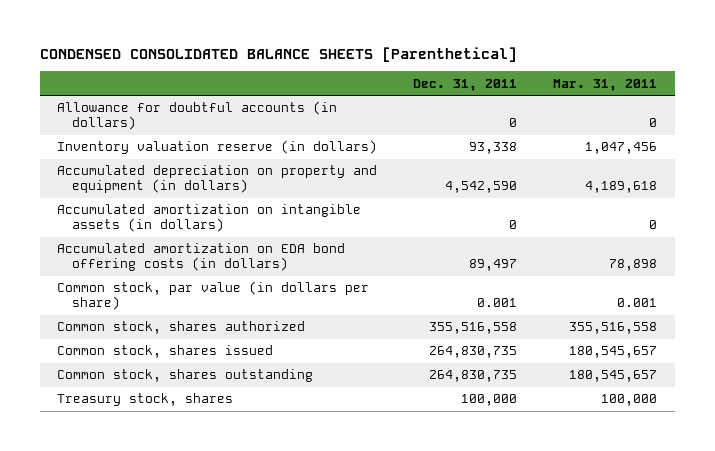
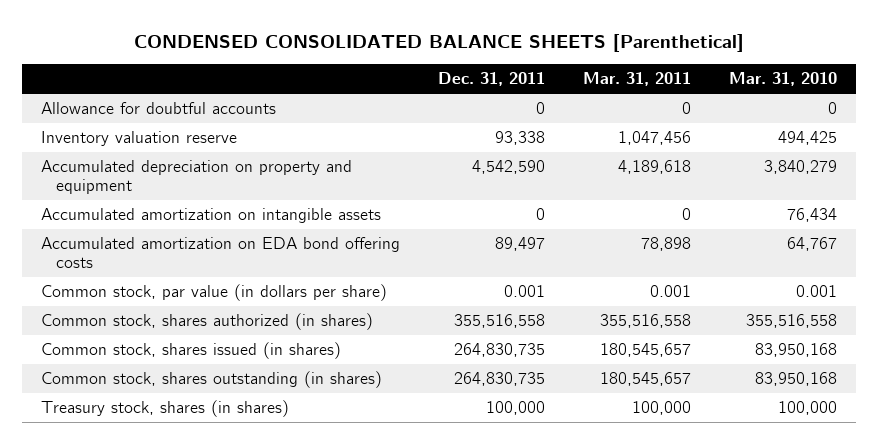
none -> [729,72,838,87] Mar. 31, 2010
[57,101,338,131] Allowance for doubtful accounts (in dollars) -> [41,102,277,115] Allowance for doubtful accounts
[57,140,378,155] Inventory valuation reserve (in dollars) -> [41,131,238,147] Inventory valuation reserve
[57,165,378,194] Accumulated depreciation on property and equipment (in dollars) -> [41,160,353,195] Accumulated depreciation on property and equipment
[57,204,362,233] Accumulated amortization on intangible assets (in dollars) -> [41,208,382,224] Accumulated amortization on intangible assets
[57,243,346,272] Accumulated amortization on EDA bond offering costs (in dollars) -> [41,237,401,269] Accumulated amortization on EDA bond offering costs
[57,321,306,335] Common stock, shares authorized -> [41,313,374,331] Common stock, shares authorized (in shares)
[57,345,274,359] Common stock, shares issued -> [41,342,342,360] Common stock, shares issued (in shares)
[57,369,314,383] Common stock, shares outstanding -> [41,371,383,389] Common stock, shares outstanding (in shares)
[57,393,234,407] Treasury stock, shares -> [41,400,290,418] Treasury stock, shares (in shares)

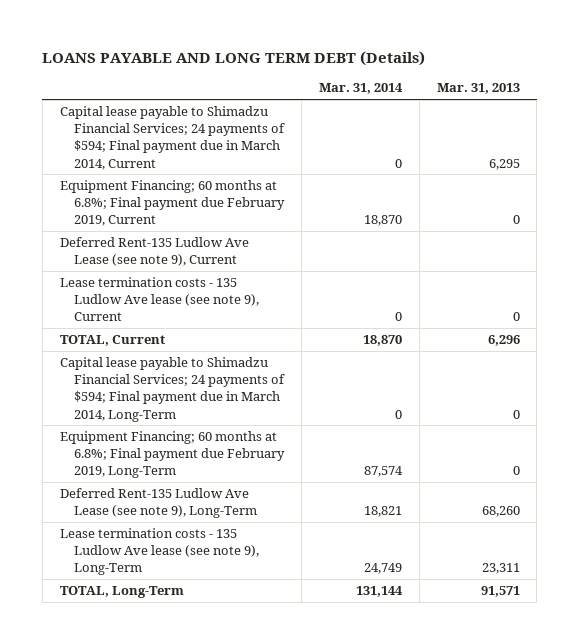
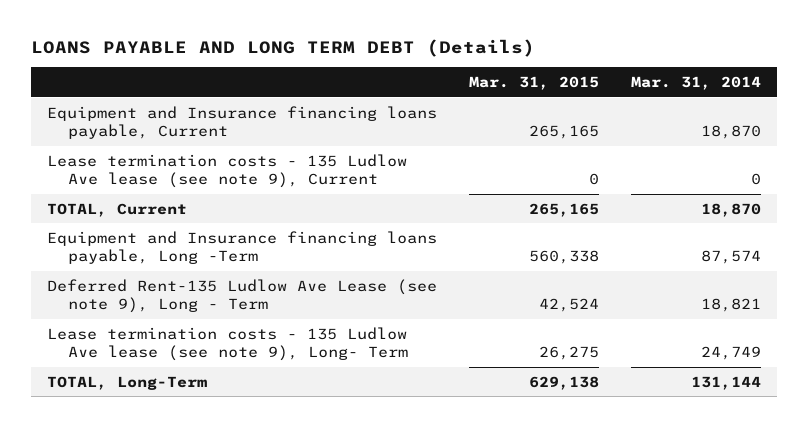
[436,83,520,95] Mar. 31, 2013 -> none
none -> [468,76,599,91] Mar. 31, 2015
[59,106,285,170] Capital lease payable to Shimadzu Financial Services; 24 payments of $594; Final payment due in March 2014, Current -> none
[59,237,249,267] Deferred Rent-135 Ludlow Ave Lease (see note 9), Current -> none
[59,180,285,227] Equipment Financing; 60 months at 6.8%; Final payment due February 2019, Current -> [46,105,437,140] Equipment and Insurance financing loans payable, Current
[59,357,285,422] Capital lease payable to Shimadzu Financial Services; 24 payments of $594; Final payment due in March 2014, Long-Term -> none
[59,431,285,479] Equipment Financing; 60 months at 6.8%; Final payment due February 2019, Long-Term -> [46,230,437,265] Equipment and Insurance financing loans payable, Long -Term
[59,488,257,519] Deferred Rent-135 Ludlow Ave Lease (see note 9), Long-Term -> [46,278,437,314] Deferred Rent-135 Ludlow Ave Lease (see note 9), Long - Term
[59,528,259,576] Lease termination costs - 135 Ludlow Ave lease (see note 9), Long-Term -> [46,326,408,362] Lease termination costs - 135 Ludlow Ave lease (see note 9), Long- Term

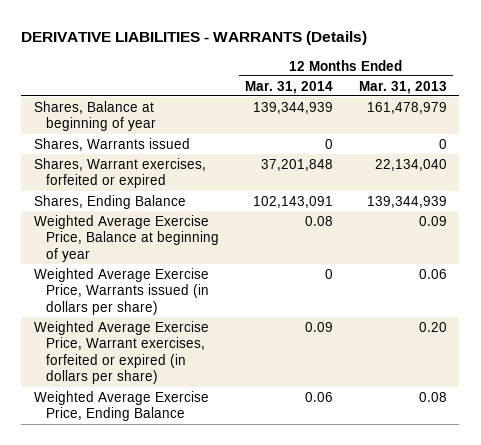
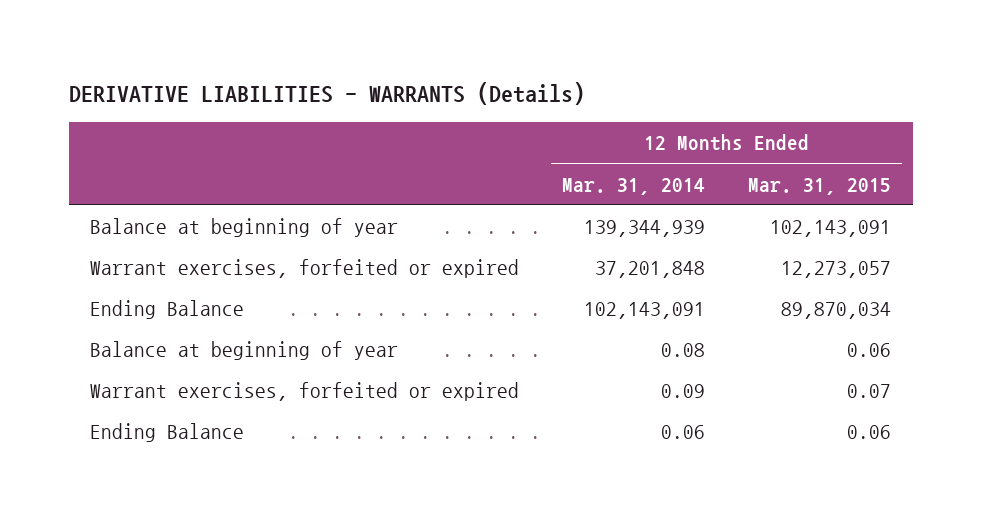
[358,80,447,94] Mar. 31, 2013 -> none
none -> [748,177,892,195] Mar. 31, 2015
[33,137,190,151] Shares, Warrants issued -> none
[33,267,210,315] Weighted Average Exercise Price, Warrants issued (in dollars per share) -> none
[33,100,157,132] Shares, Balance at beginning of year -> [90,218,399,238] Balance at beginning of year
[33,157,206,189] Shares, Warrant exercises, forfeited or expired -> [90,259,520,279] Warrant exercises, forfeited or expired
[33,194,186,209] Shares, Ending Balance -> [90,300,245,320] Ending Balance
[33,214,220,262] Weighted Average Exercise Price, Balance at beginning of year -> [90,341,399,361] Balance at beginning of year
[33,320,209,385] Weighted Average Exercise Price, Warrant exercises, forfeited or expired (in dollars per share) -> [90,382,520,402] Warrant exercises, forfeited or expired
[33,390,209,422] Weighted Average Exercise Price, Ending Balance -> [90,423,245,443] Ending Balance

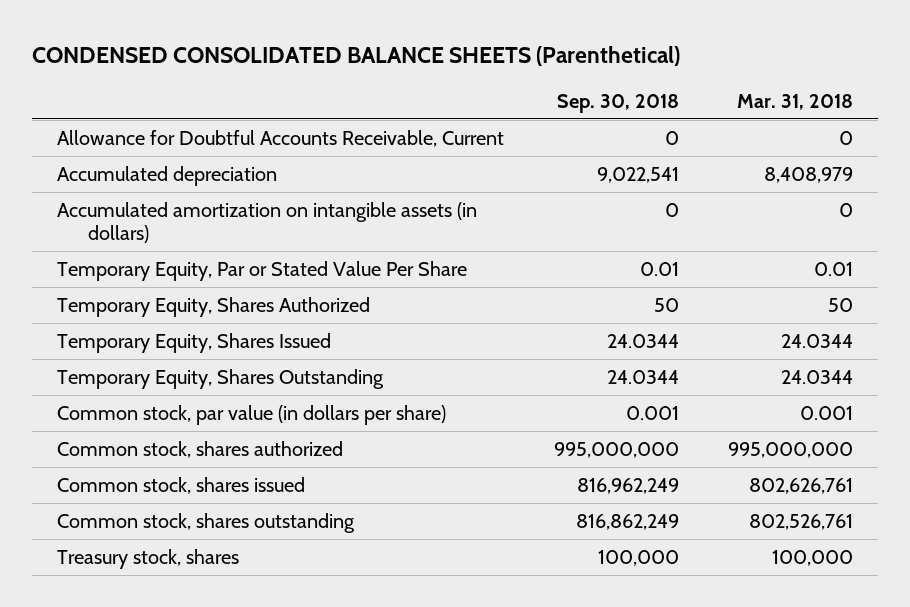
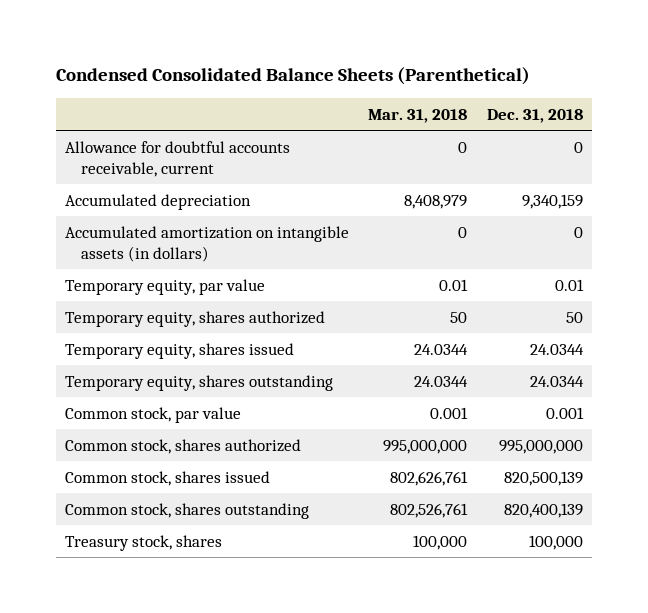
[32,46,681,67] CONDENSED CONSOLIDATED BALANCE SHEETS (Parenthetical) -> [55,67,530,86] Condensed Consolidated Balance Sheets (Parenthetical)
[556,94,679,114] Sep. 30, 2018 -> none
none -> [486,108,583,123] Dec. 31, 2018
[56,129,504,147] Allowance for Doubtful Accounts Receivable, Current -> [65,140,291,177] Allowance for doubtful accounts receivable, current
[56,260,467,281] Temporary Equity, Par or Stated Value Per Share -> [65,278,266,295] Temporary equity, par value
[56,296,370,317] Temporary Equity, Shares Authorized -> [65,310,326,327] Temporary equity, shares authorized
[56,332,331,353] Temporary Equity, Shares Issued -> [65,342,295,359] Temporary equity, shares issued
[56,368,384,389] Temporary Equity, Shares Outstanding -> [65,374,334,391] Temporary equity, shares outstanding
[56,404,446,425] Common stock, par value (in dollars per share) -> [65,406,242,423] Common stock, par value

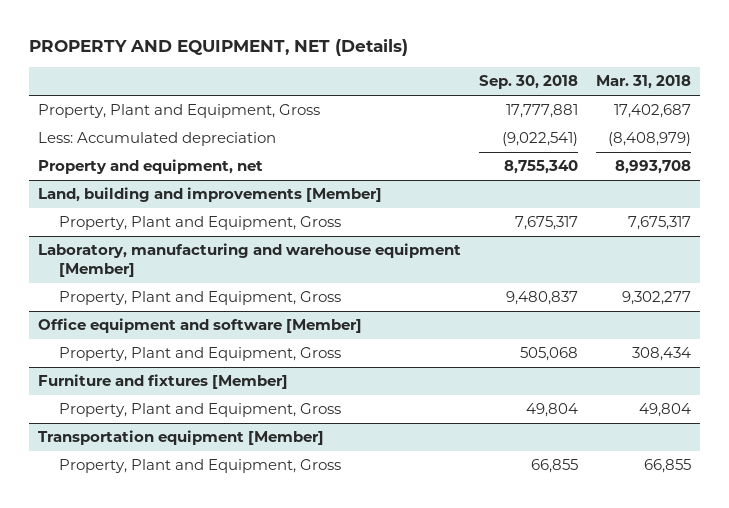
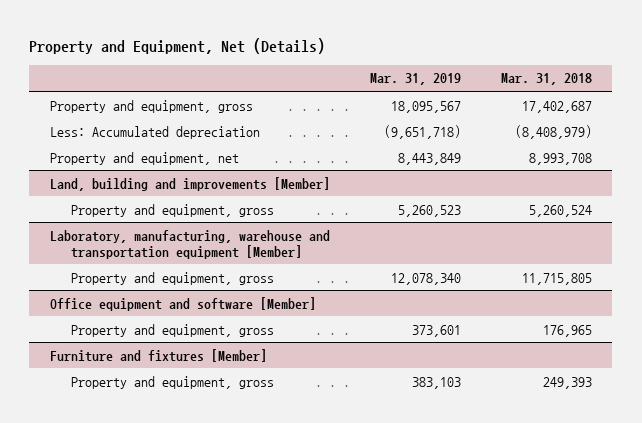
[28,38,408,56] PROPERTY AND EQUIPMENT, NET (Details) -> [29,37,326,54] Property and Equipment, Net (Details)
[479,75,579,90] Sep. 30, 2018 -> none
none -> [369,73,461,86] Mar. 31, 2019
[37,104,320,119] Property, Plant and Equipment, Gross -> [49,99,253,113] Property and equipment, gross
[59,216,342,231] Property, Plant and Equipment, Gross -> [71,203,275,217] Property and equipment, gross
[628,216,692,231] 7,675,317 -> [529,204,593,217] 5,260,524
[37,243,461,277] Laboratory, manufacturing and warehouse equipment [Member] -> [49,229,330,259] Laboratory, manufacturing, warehouse and transportation equipment [Member]
[59,291,342,306] Property, Plant and Equipment, Gross -> [71,271,275,285] Property and equipment, gross
[622,291,692,306] 9,302,277 -> [522,272,593,285] 11,715,805
[59,347,342,362] Property, Plant and Equipment, Gross -> [71,323,275,337] Property and equipment, gross
[632,347,692,362] 308,434 -> [543,324,593,337] 176,965
[37,430,324,446] Transportation equipment [Member] -> none
[59,459,342,474] Property, Plant and Equipment, Gross -> none
[59,403,342,418] Property, Plant and Equipment, Gross -> [71,375,275,389] Property and equipment, gross
[639,403,692,418] 49,804 -> [543,376,593,389] 249,393

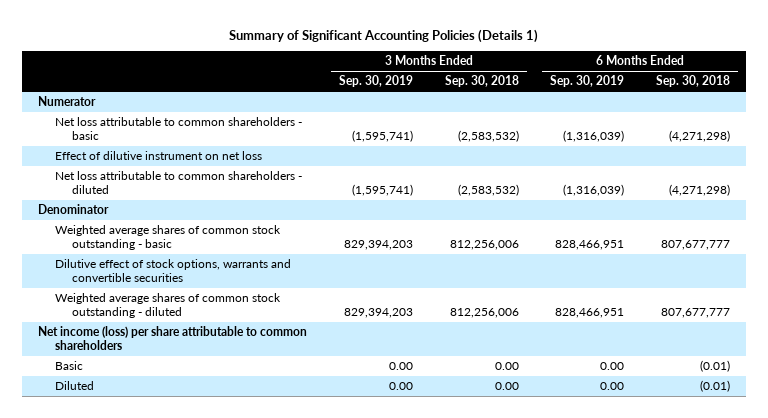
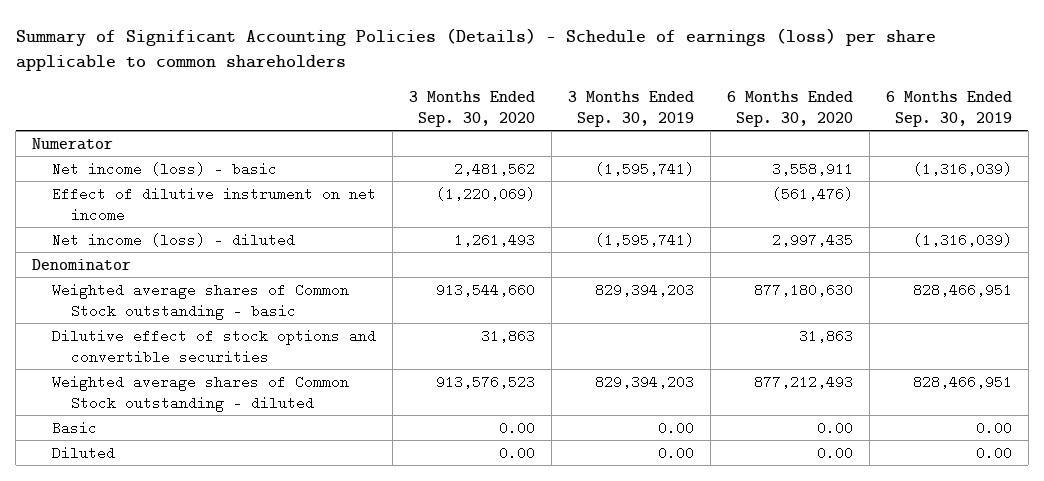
[229,28,539,43] Summary of Significant Accounting Policies (Details 1) -> [15,27,936,72] Summary of Significant Accounting Policies (Details) - Schedule of earnings (loss) per share applicable to common shareholders
[444,75,519,88] Sep. 30, 2018 -> none
[656,75,731,88] Sep. 30, 2018 -> none
none -> [408,90,535,127] 3 Months Ended Sep. 30, 2020
none -> [726,90,853,127] 6 Months Ended Sep. 30, 2020
[54,117,302,141] Net loss attributable to common shareholders - basic -> [51,161,277,176] Net income (loss) - basic
[54,151,262,161] Effect of dilutive instrument on net loss -> [51,186,376,222] Effect of dilutive instrument on net income
[54,171,302,195] Net loss attributable to common shareholders - diluted -> [51,232,295,247] Net income (loss) - diluted
[37,326,307,351] Net income (loss) per share attributable to common shareholders -> none
[54,225,281,251] Weighted average shares of common stock outstanding - basic -> [51,282,349,320] Weighted average shares of Common Stock outstanding - basic
[54,259,291,283] Dilutive effect of stock options, warrants and convertible securities -> [51,328,376,364] Dilutive effect of stock options and convertible securities
[54,293,281,319] Weighted average shares of common stock outstanding - diluted -> [51,374,349,412] Weighted average shares of Common Stock outstanding - diluted

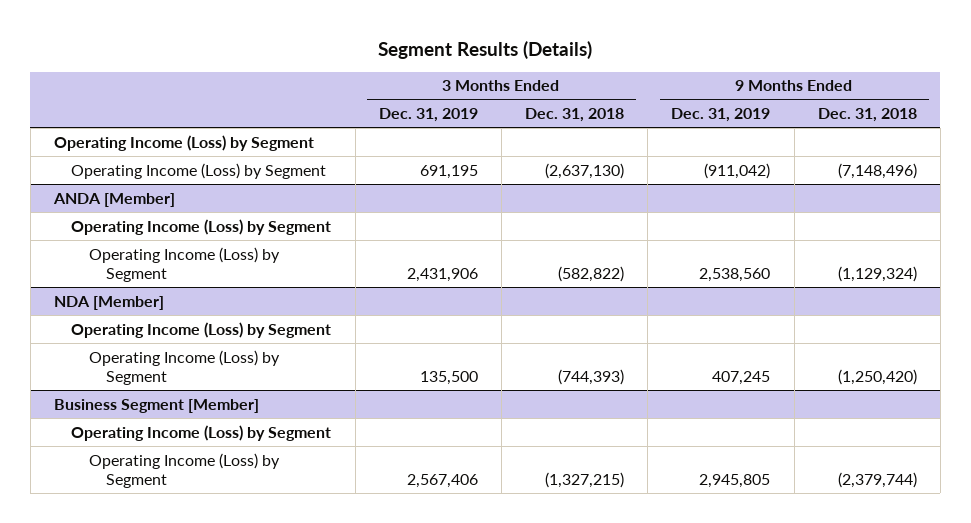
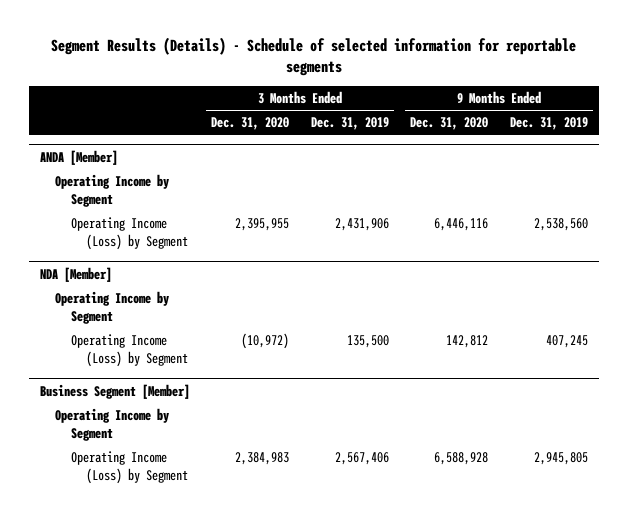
[378,40,593,59] Segment Results (Details) -> [50,36,576,77] Segment Results (Details) - Schedule of selected information for reportable segments
[525,108,625,123] Dec. 31, 2018 -> none
[817,108,917,123] Dec. 31, 2018 -> none
none -> [211,117,290,131] Dec. 31, 2020
none -> [410,117,489,131] Dec. 31, 2020
[54,134,315,151] Operating Income (Loss) by Segment -> none
[71,162,327,179] Operating Income (Loss) by Segment -> none
[71,218,332,235] Operating Income (Loss) by Segment -> [55,173,170,207] Operating Income by Segment
[71,321,332,338] Operating Income (Loss) by Segment -> [55,290,170,324] Operating Income by Segment
[71,424,332,441] Operating Income (Loss) by Segment -> [55,407,170,441] Operating Income by Segment

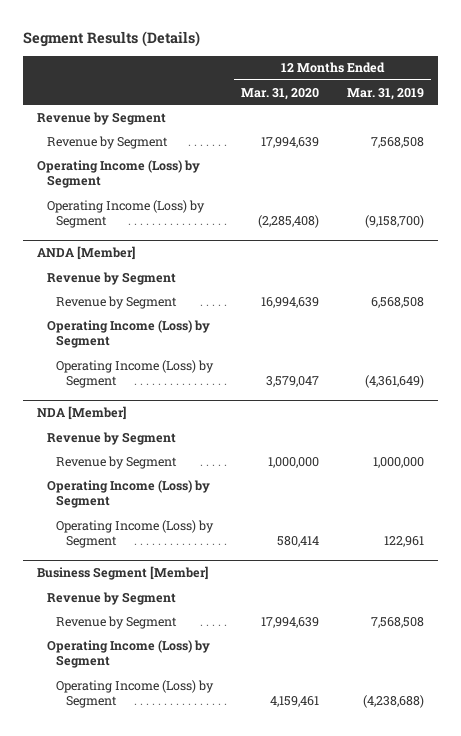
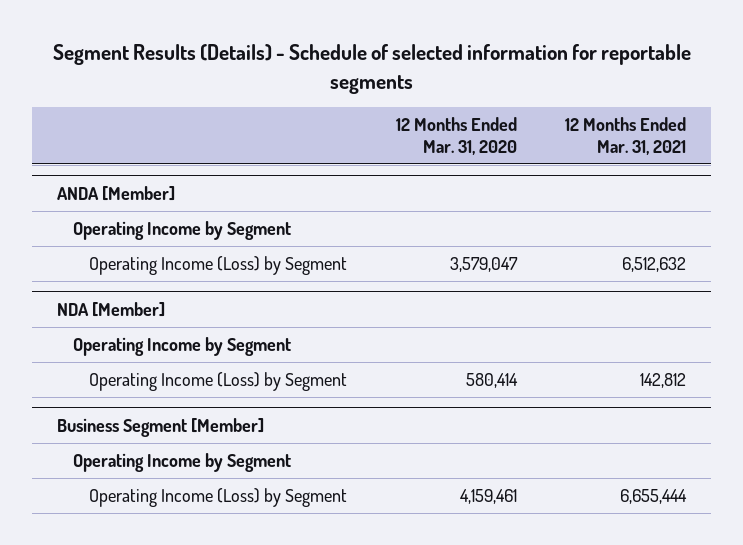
[23,31,201,48] Segment Results (Details) -> [52,44,691,94] Segment Results (Details) - Schedule of selected information for reportable segments
[347,87,425,100] Mar. 31, 2019 -> none
none -> [565,116,687,155] 12 Months Ended Mar. 31, 2021
[37,111,167,125] Revenue by Segment -> none
[46,135,168,149] Revenue by Segment -> none
[37,159,201,188] Operating Income (Loss) by Segment -> none
[46,199,205,228] Operating Income (Loss) by Segment -> none
[46,271,176,285] Revenue by Segment -> none
[56,295,178,309] Revenue by Segment -> none
[46,319,210,348] Operating Income (Loss) by Segment -> [72,221,291,241] Operating Income by Segment
[46,431,176,445] Revenue by Segment -> none
[56,455,178,469] Revenue by Segment -> none
[46,479,210,508] Operating Income (Loss) by Segment -> [72,337,291,357] Operating Income by Segment
[46,591,176,605] Revenue by Segment -> none
[56,615,178,629] Revenue by Segment -> none
[46,639,210,668] Operating Income (Loss) by Segment -> [72,453,291,473] Operating Income by Segment

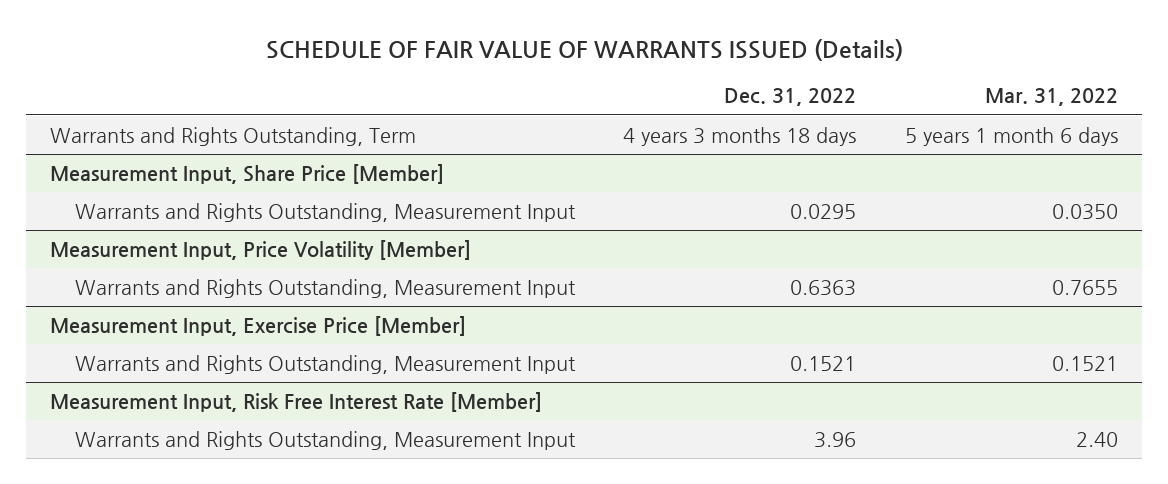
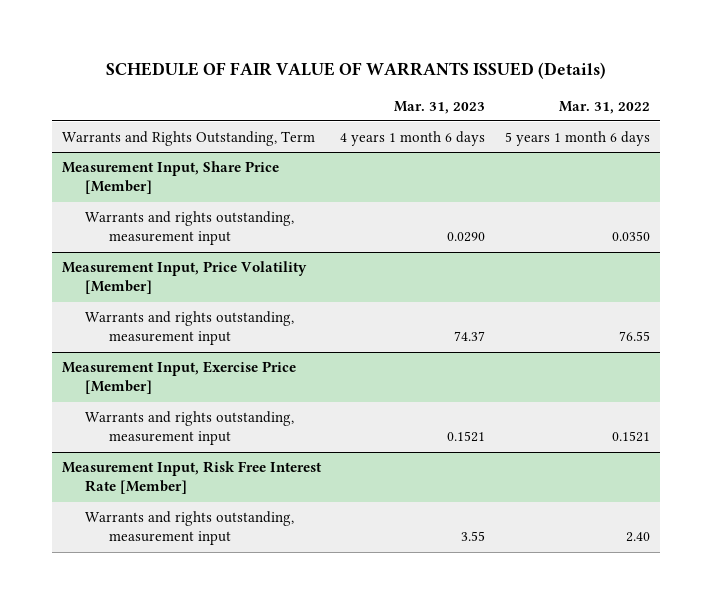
[724,88,857,107] Dec. 31, 2022 -> none
none -> [394,100,486,114] Mar. 31, 2023
[74,203,576,223] Warrants and Rights Outstanding, Measurement Input -> [85,211,295,246] Warrants and rights outstanding, measurement input
[74,279,576,299] Warrants and Rights Outstanding, Measurement Input -> [85,311,295,346] Warrants and rights outstanding, measurement input
[1051,280,1118,296] 0.7655 -> [618,331,650,342] 76.55
[74,355,576,375] Warrants and Rights Outstanding, Measurement Input -> [85,411,295,446] Warrants and rights outstanding, measurement input
[74,431,576,451] Warrants and Rights Outstanding, Measurement Input -> [85,511,295,546] Warrants and rights outstanding, measurement input

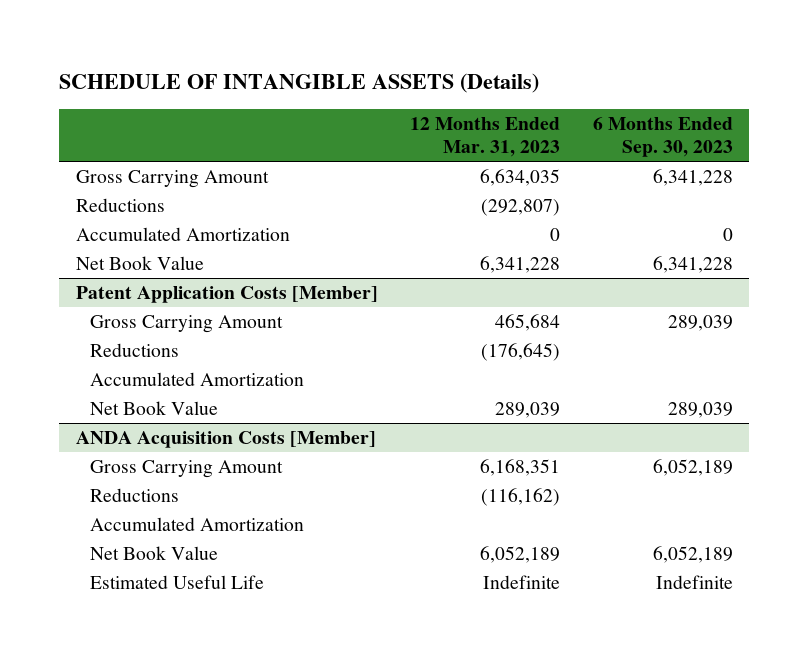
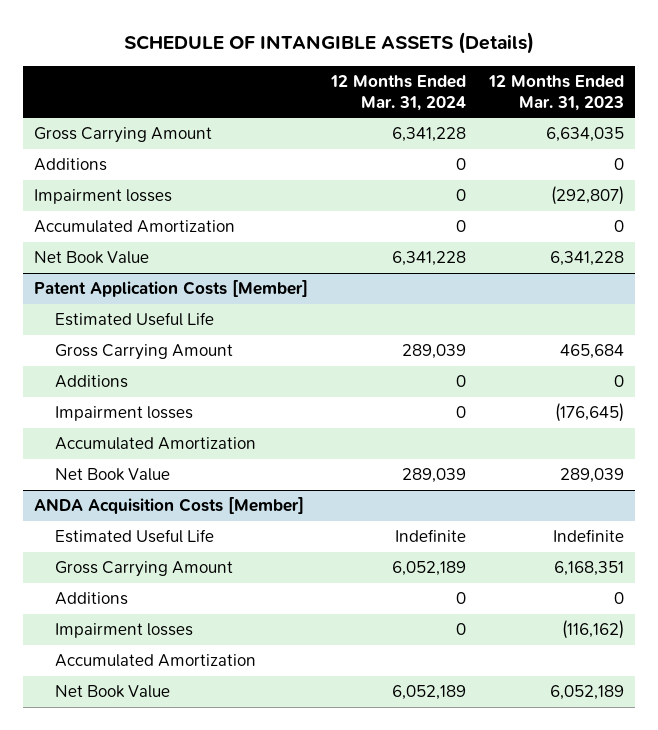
[592,116,733,158] 6 Months Ended Sep. 30, 2023 -> none
none -> [330,75,467,111] 12 Months Ended Mar. 31, 2024
none -> [34,158,108,172] Additions
[75,197,165,212] Reductions -> [34,189,173,205] Impairment losses
none -> [54,312,214,327] Estimated Useful Life
none -> [54,375,128,389] Additions
[90,342,180,357] Reductions -> [54,406,193,422] Impairment losses
[90,574,265,589] Estimated Useful Life -> [54,529,214,544] Estimated Useful Life
none -> [54,592,128,606] Additions
[90,487,180,502] Reductions -> [54,623,193,639] Impairment losses

